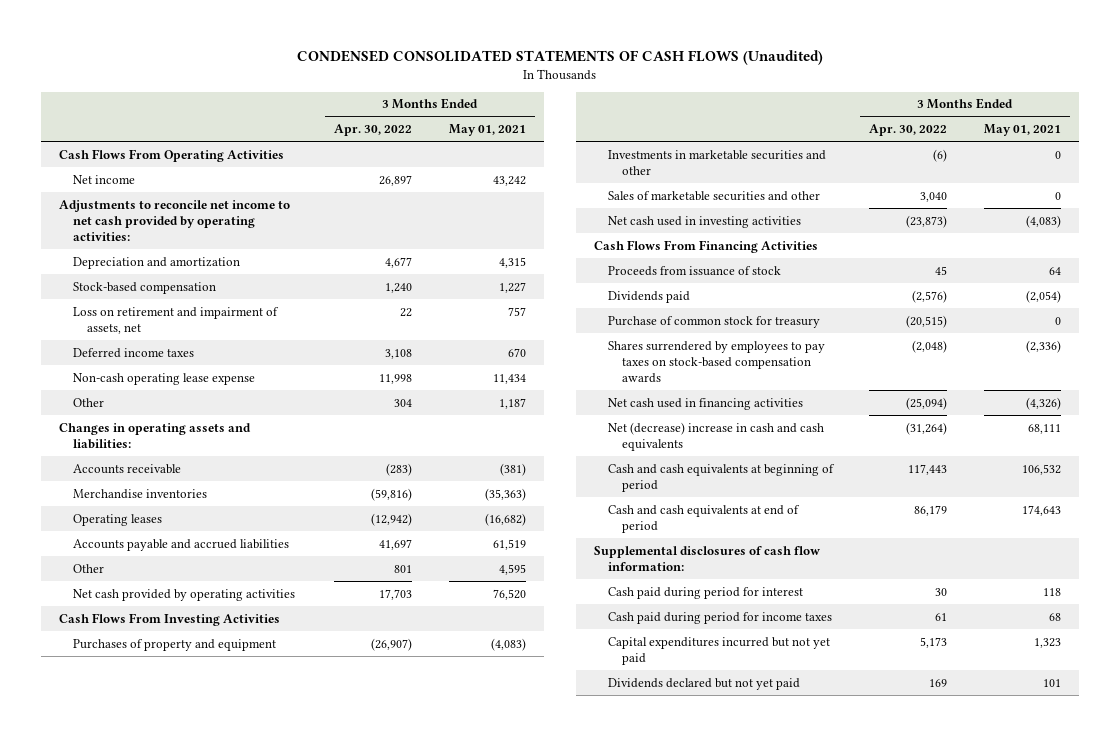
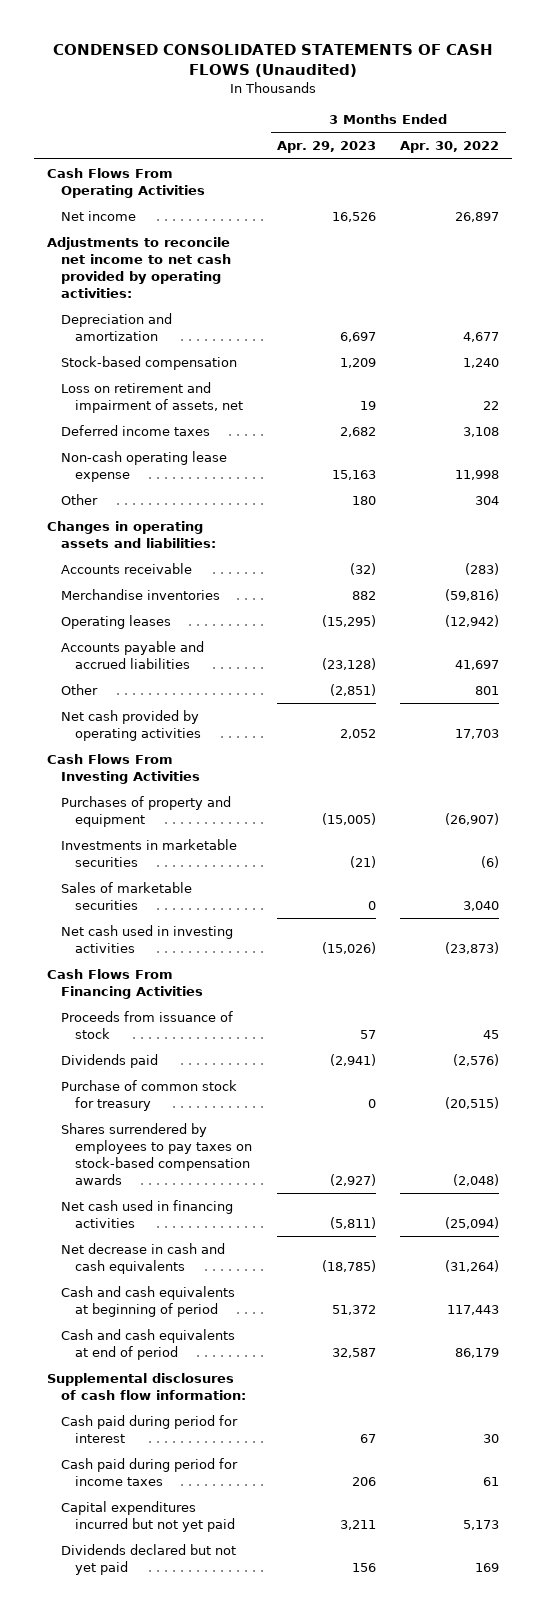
[448,124,526,137] May 01, 2021 -> none
none -> [276,141,376,154] Apr. 29, 2023
[607,149,826,175] Investments in marketable securities and other -> [60,838,237,867] Investments in marketable securities
[607,190,820,201] Sales of marketable securities and other -> [60,881,192,910] Sales of marketable securities
[607,421,824,451] Net (decrease) increase in cash and cash equivalents -> [60,1242,225,1274] Net decrease in cash and cash equivalents

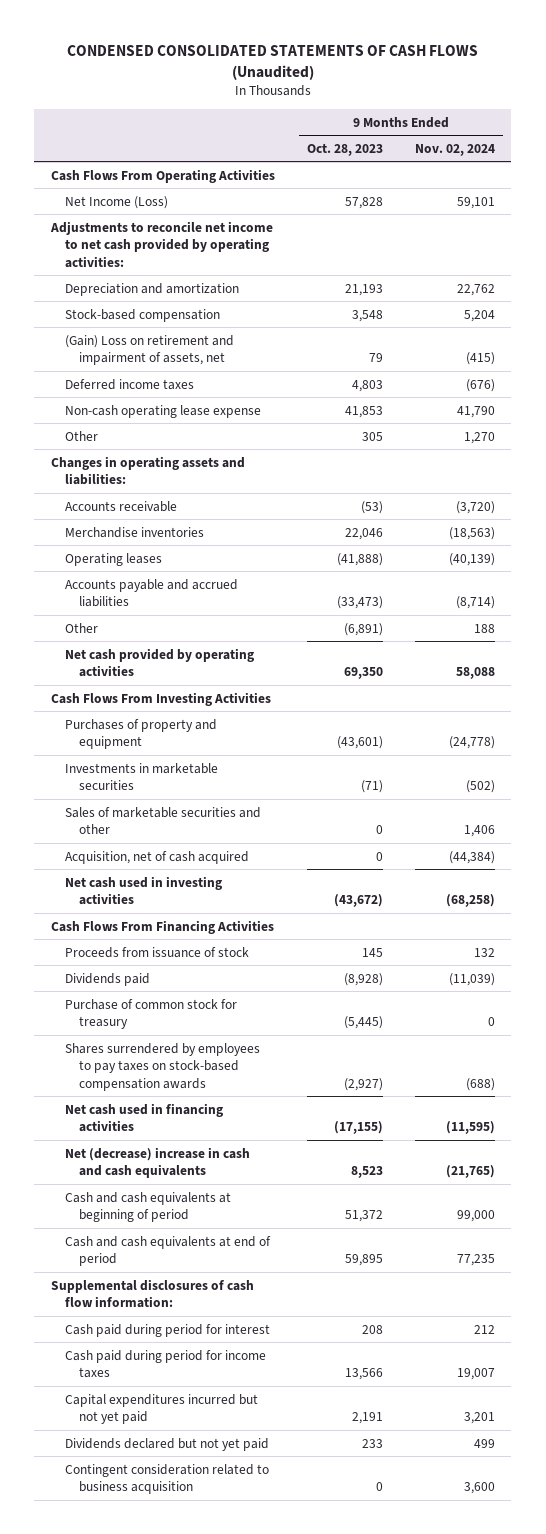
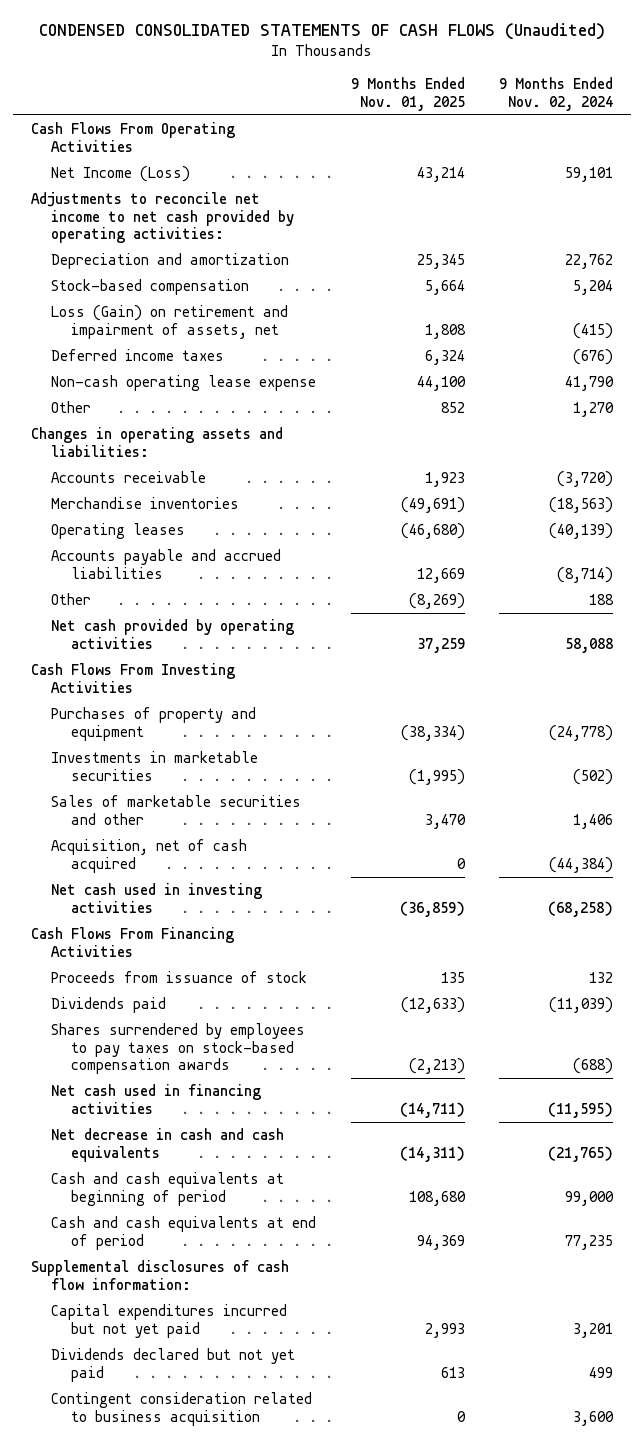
[306,142,383,156] Oct. 28, 2023 -> none
none -> [350,77,465,111] 9 Months Ended Nov. 01, 2025
[64,334,234,366] (Gain) Loss on retirement and impairment of assets, net -> [50,305,288,339] Loss (Gain) on retirement and impairment of assets, net
[64,998,237,1030] Purchase of common stock for treasury -> none
[64,1146,250,1179] Net (decrease) increase in cash and cash equivalents -> [50,1128,284,1162] Net decrease in cash and cash equivalents
[64,1323,270,1337] Cash paid during period for interest -> none
[64,1349,266,1379] Cash paid during period for income taxes -> none

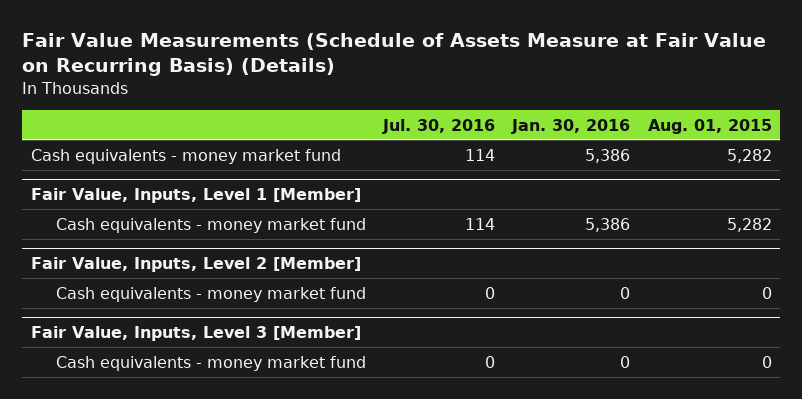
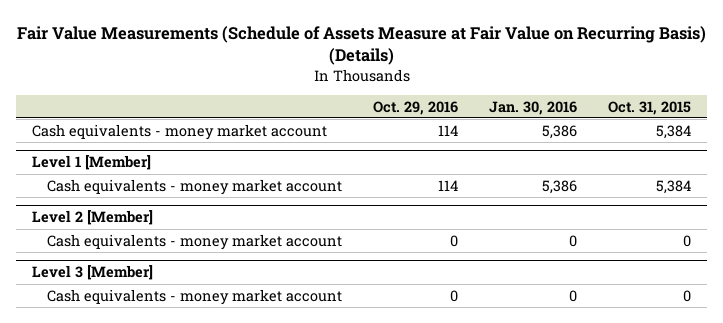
[382,118,496,134] Jul. 30, 2016 -> none
[647,118,772,134] Aug. 01, 2015 -> none
none -> [372,100,458,115] Oct. 29, 2016
none -> [608,100,692,115] Oct. 31, 2015
[30,148,341,164] Cash equivalents - money market fund -> [31,123,327,140] Cash equivalents - money market account
[30,188,361,204] Fair Value, Inputs, Level 1 [Member] -> [31,155,151,171] Level 1 [Member]
[55,217,366,233] Cash equivalents - money market fund -> [46,178,342,195] Cash equivalents - money market account
[30,257,361,273] Fair Value, Inputs, Level 2 [Member] -> [31,210,153,226] Level 2 [Member]
[55,286,366,302] Cash equivalents - money market fund -> [46,233,342,250] Cash equivalents - money market account
[30,326,361,342] Fair Value, Inputs, Level 3 [Member] -> [31,265,153,281] Level 3 [Member]
[55,355,366,371] Cash equivalents - money market fund -> [46,288,342,305] Cash equivalents - money market account

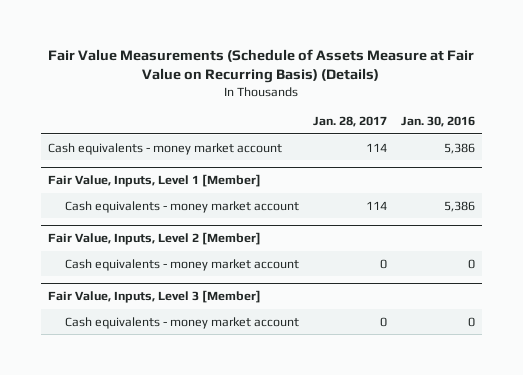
[372,100,458,115] Oct. 29, 2016 -> none
[608,100,692,115] Oct. 31, 2015 -> none
none -> [312,116,387,128] Jan. 28, 2017
[31,155,151,171] Level 1 [Member] -> [47,174,261,188] Fair Value, Inputs, Level 1 [Member]
[31,210,153,226] Level 2 [Member] -> [47,232,261,246] Fair Value, Inputs, Level 2 [Member]
[31,265,153,281] Level 3 [Member] -> [47,290,261,304] Fair Value, Inputs, Level 3 [Member]

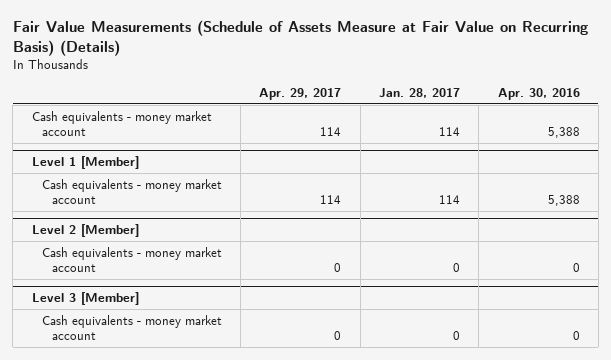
[400,116,475,128] Jan. 30, 2016 -> none
none -> [259,88,342,101] Apr. 29, 2017
none -> [497,88,580,101] Apr. 30, 2016
[47,174,261,188] Fair Value, Inputs, Level 1 [Member] -> [31,156,139,170] Level 1 [Member]
[47,232,261,246] Fair Value, Inputs, Level 2 [Member] -> [31,224,139,238] Level 2 [Member]
[47,290,261,304] Fair Value, Inputs, Level 3 [Member] -> [31,292,139,306] Level 3 [Member]

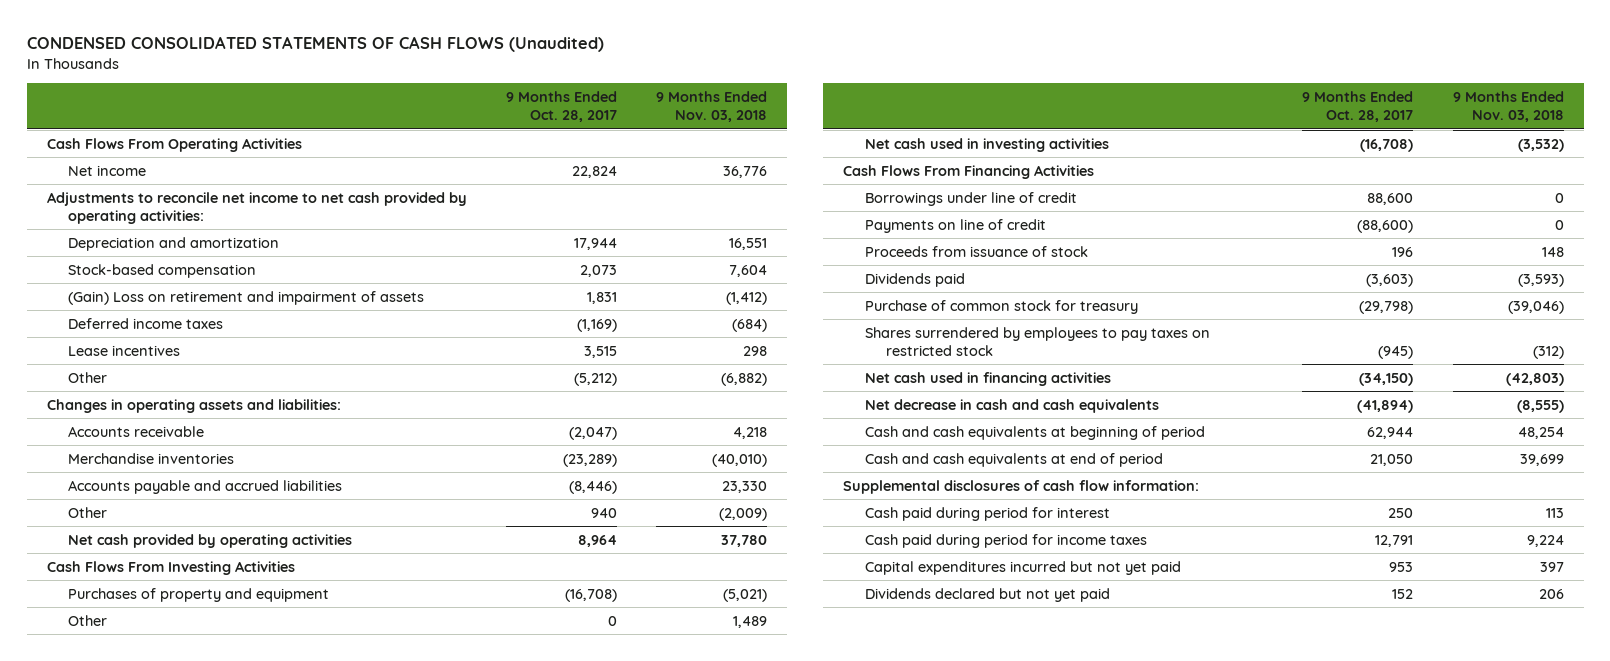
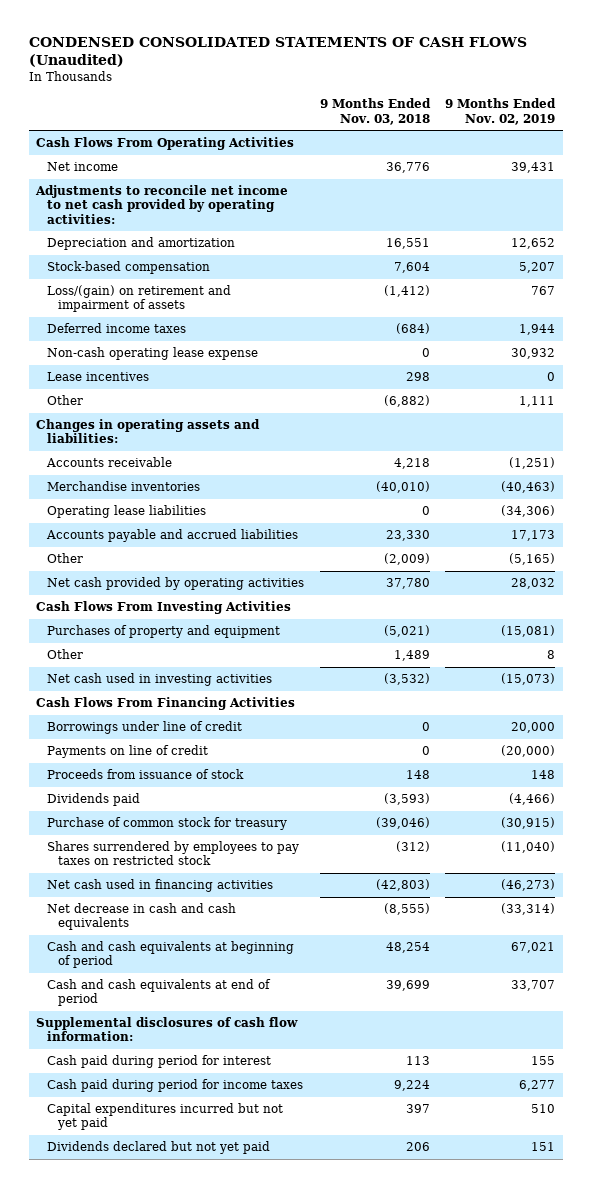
[505,91,617,123] 9 Months Ended Oct. 28, 2017 -> none
none -> [445,98,557,125] 9 Months Ended Nov. 02, 2019
[68,290,425,305] (Gain) Loss on retirement and impairment of assets -> [47,285,232,313] Loss/(gain) on retirement and impairment of assets
none -> [47,347,259,361] Non-cash operating lease expense
none -> [47,505,207,519] Operating lease liabilities

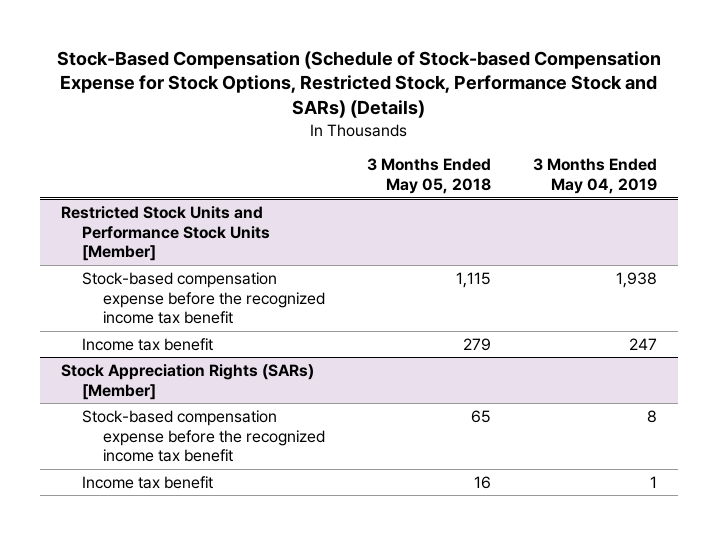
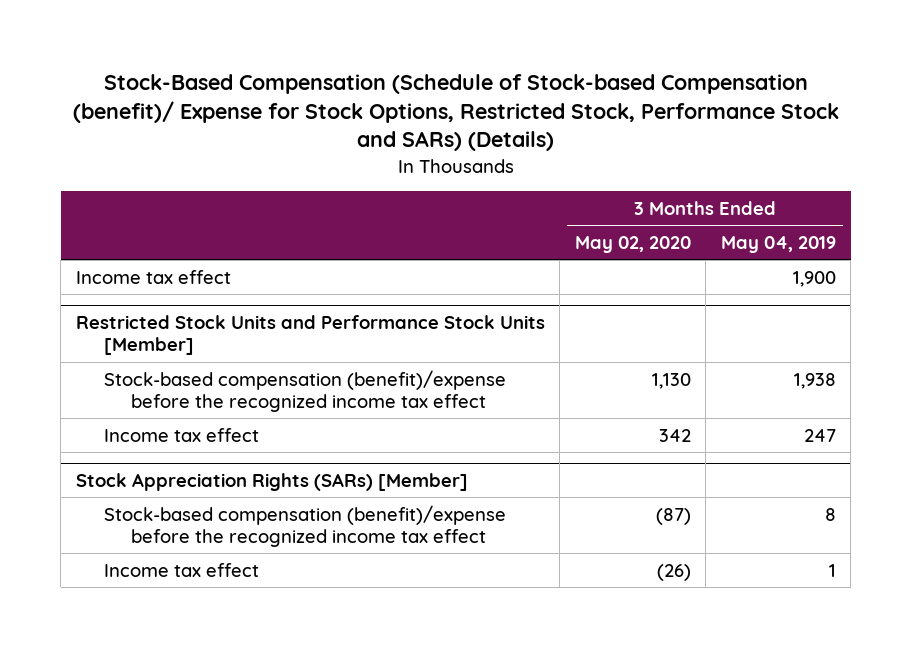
[56,50,661,119] Stock-Based Compensation (Schedule of Stock-based Compensation Expense for Stock Options, Restricted Stock, Performance Stock and SARs) (Details) -> [72,73,839,152] Stock-Based Compensation (Schedule of Stock-based Compensation (benefit)/ Expense for Stock Options, Restricted Stock, Performance Stock and SARs) (Details)
[367,158,492,195] 3 Months Ended May 05, 2018 -> none
none -> [574,235,691,253] May 02, 2020
none -> [75,269,231,284] Income tax effect
[81,271,326,325] Stock-based compensation expense before the recognized income tax benefit -> [103,369,506,413] Stock-based compensation (benefit)/expense before the recognized income tax effect
[81,337,213,351] Income tax benefit -> [103,427,259,442] Income tax effect
[81,409,326,463] Stock-based compensation expense before the recognized income tax benefit -> [103,504,506,548] Stock-based compensation (benefit)/expense before the recognized income tax effect
[81,475,213,489] Income tax benefit -> [103,562,259,577] Income tax effect

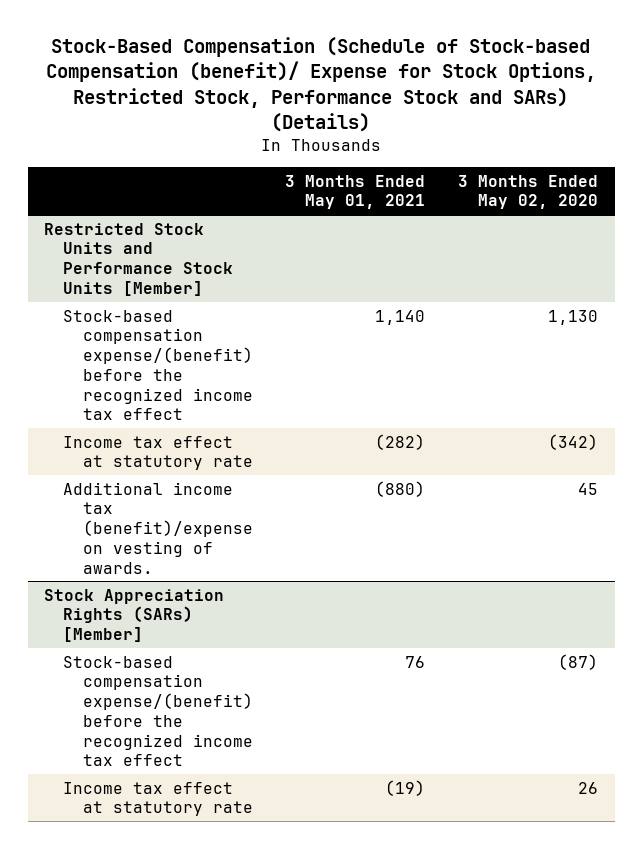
[720,235,836,253] May 04, 2019 -> none
none -> [285,174,426,210] 3 Months Ended May 01, 2021
[75,269,231,284] Income tax effect -> none
[103,369,506,413] Stock-based compensation (benefit)/expense before the recognized income tax effect -> [63,309,253,421] Stock-based compensation expense/(benefit) before the recognized income tax effect
[103,427,259,442] Income tax effect -> [63,435,253,471] Income tax effect at statutory rate
[658,428,691,442] 342 -> [548,433,599,450] (342)
none -> [63,481,253,574] Additional income tax (benefit)/expense on vesting of awards.
[103,504,506,548] Stock-based compensation (benefit)/expense before the recognized income tax effect -> [63,655,253,767] Stock-based compensation expense/(benefit) before the recognized income tax effect
[103,562,259,577] Income tax effect -> [63,781,253,817] Income tax effect at statutory rate
[656,563,691,581] (26) -> [578,781,599,794] 26

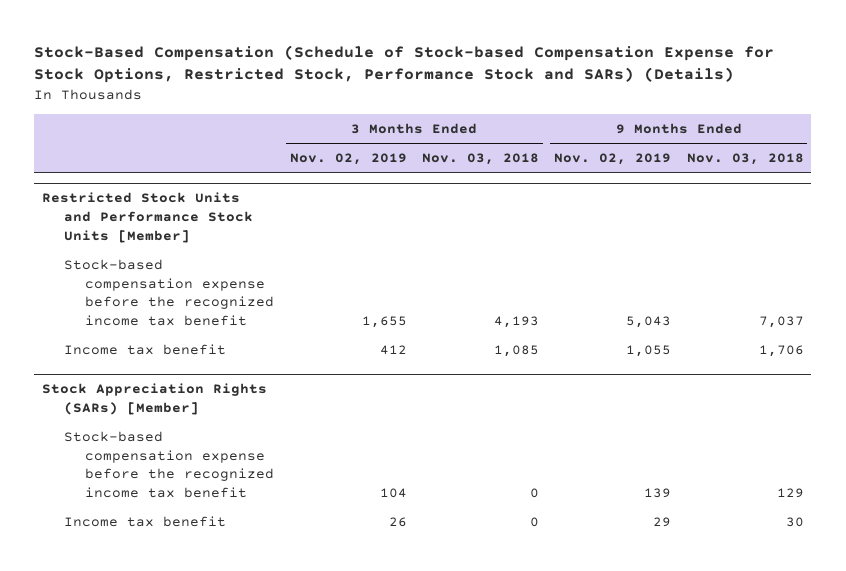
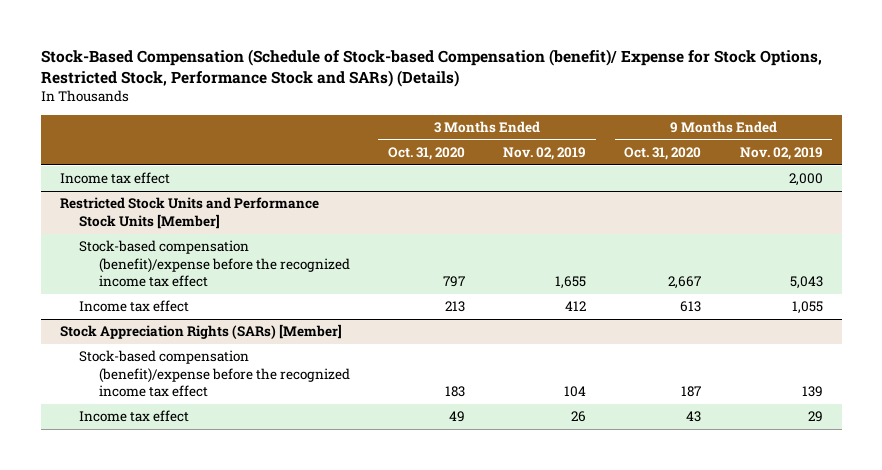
[34,44,775,84] Stock-Based Compensation (Schedule of Stock-based Compensation Expense for Stock Options, Restricted Stock, Performance Stock and SARs) (Details) -> [40,48,822,87] Stock-Based Compensation (Schedule of Stock-based Compensation (benefit)/ Expense for Stock Options, Restricted Stock, Performance Stock and SARs) (Details)
[421,153,539,166] Nov. 03, 2018 -> none
[686,153,804,166] Nov. 03, 2018 -> none
none -> [387,146,465,160] Oct. 31, 2020
none -> [624,146,702,160] Oct. 31, 2020
none -> [59,172,170,185] Income tax effect
[63,259,275,326] Stock-based compensation expense before the recognized income tax benefit -> [79,240,350,288] Stock-based compensation (benefit)/expense before the recognized income tax effect
[63,344,226,356] Income tax benefit -> [79,300,190,313] Income tax effect
[63,431,275,498] Stock-based compensation expense before the recognized income tax benefit -> [79,350,350,398] Stock-based compensation (benefit)/expense before the recognized income tax effect
[63,516,226,528] Income tax benefit -> [79,410,190,423] Income tax effect

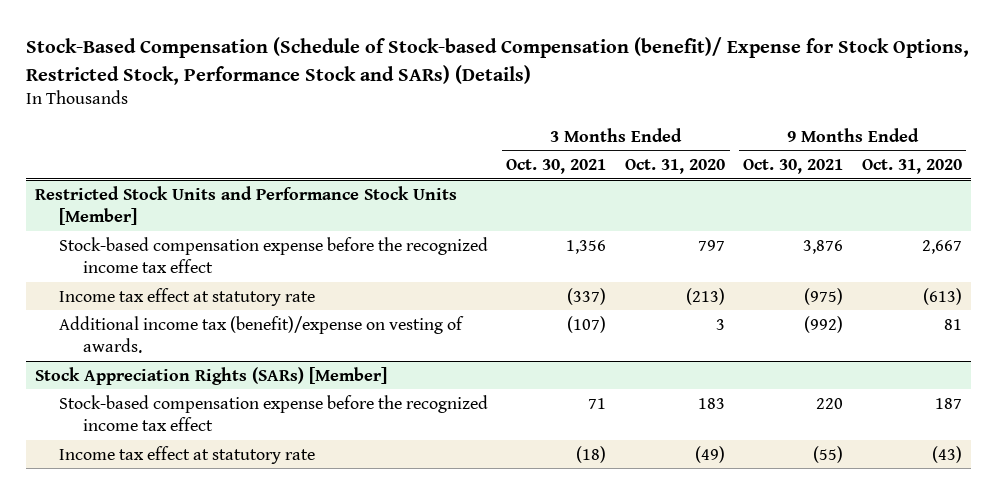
[503,146,587,160] Nov. 02, 2019 -> none
[739,146,823,160] Nov. 02, 2019 -> none
none -> [506,158,607,174] Oct. 30, 2021
none -> [743,158,844,174] Oct. 30, 2021
[59,172,170,185] Income tax effect -> none
[79,240,350,288] Stock-based compensation (benefit)/expense before the recognized income tax effect -> [59,236,489,274] Stock-based compensation expense before the recognized income tax effect
[79,300,190,313] Income tax effect -> [59,287,316,306] Income tax effect at statutory rate
[444,301,465,313] 213 -> [685,287,725,305] (213)
[680,301,702,313] 613 -> [922,287,962,305] (613)
none -> [59,315,465,354] Additional income tax (benefit)/expense on vesting of awards.
[79,350,350,398] Stock-based compensation (benefit)/expense before the recognized income tax effect -> [59,394,489,432] Stock-based compensation expense before the recognized income tax effect
[79,410,190,423] Income tax effect -> [59,445,316,464] Income tax effect at statutory rate
[448,411,465,423] 49 -> [694,445,725,463] (49)
[686,411,702,423] 43 -> [931,445,962,463] (43)

